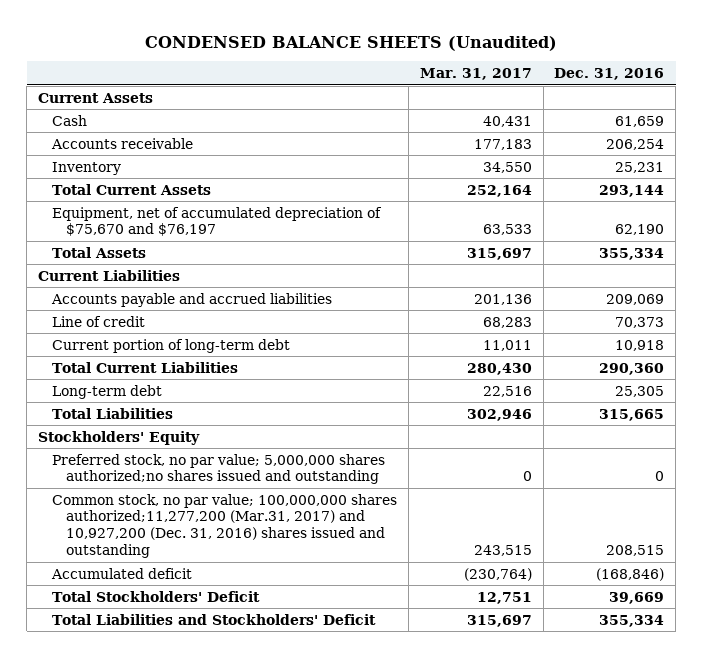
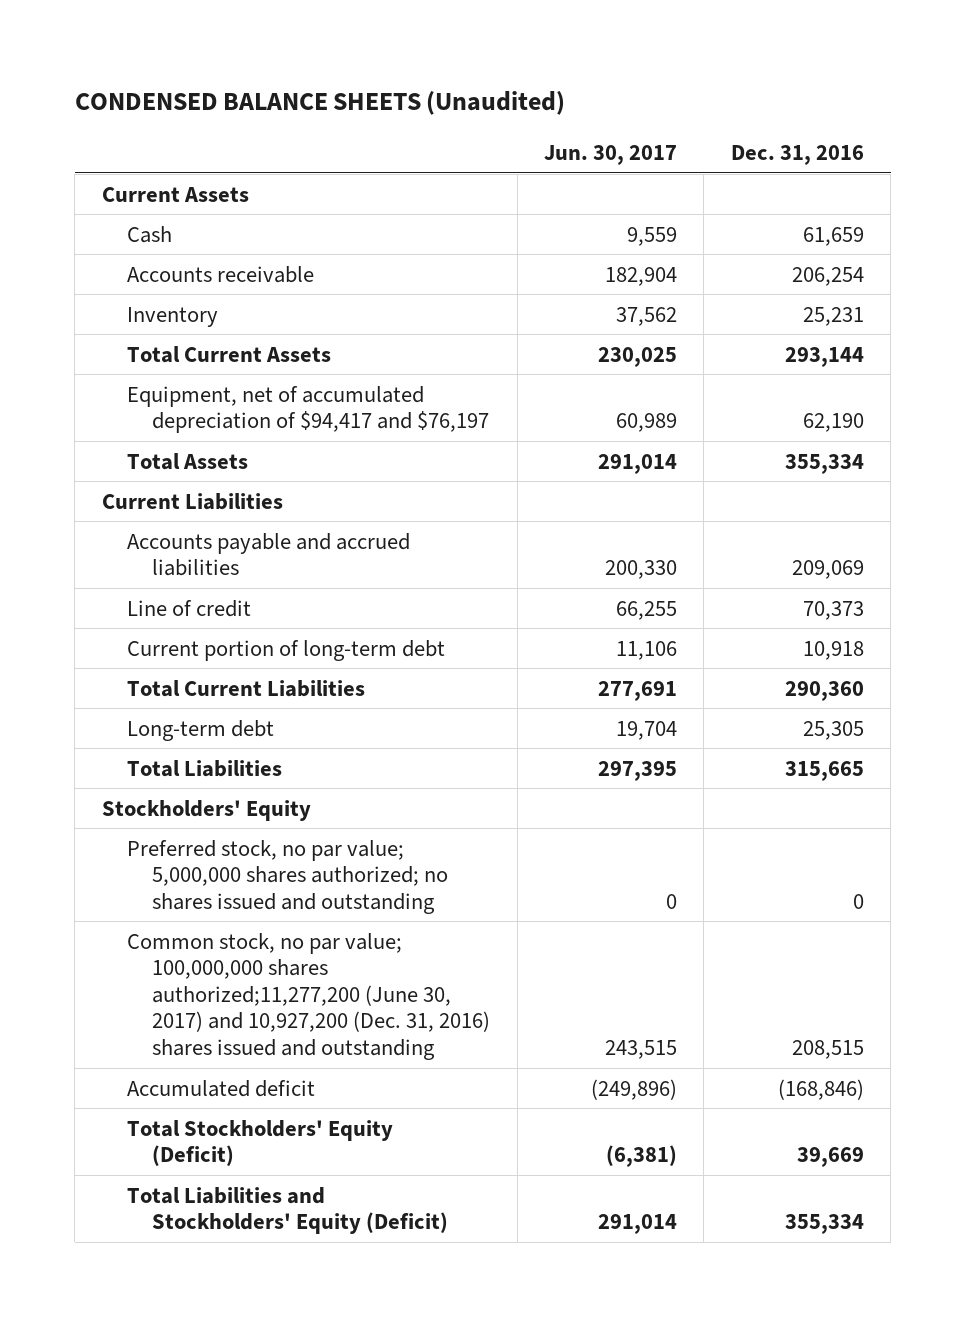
[419,67,532,80] Mar. 31, 2017 -> none
none -> [544,144,678,165] Jun. 30, 2017
[52,206,383,237] Equipment, net of accumulated depreciation of $75,670 and $76,197 -> [127,385,490,434] Equipment, net of accumulated depreciation of $94,417 and $76,197
[52,453,386,485] Preferred stock, no par value; 5,000,000 shares authorized;no shares issued and outstanding -> [127,839,449,914] Preferred stock, no par value; 5,000,000 shares authorized; no shares issued and outstanding
[52,493,398,559] Common stock, no par value; 100,000,000 shares authorized;11,277,200 (Mar.31, 2017) and 10,927,200 (Dec. 31, 2016) shares issued and outstanding -> [127,932,491,1060] Common stock, no par value; 100,000,000 shares authorized;11,277,200 (June 30, 2017) and 10,927,200 (Dec. 31, 2016) shares issued and outstanding
[52,590,261,602] Total Stockholders' Deficit -> [127,1119,394,1167] Total Stockholders' Equity (Deficit)
[52,613,377,625] Total Liabilities and Stockholders' Deficit -> [127,1186,449,1235] Total Liabilities and Stockholders' Equity (Deficit)

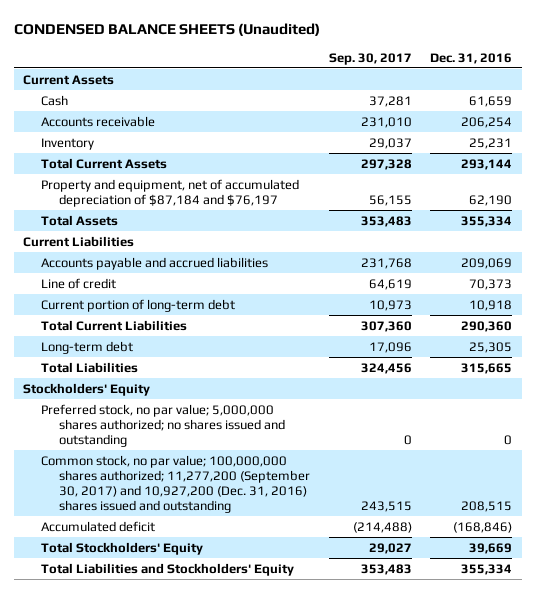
[544,144,678,165] Jun. 30, 2017 -> none
none -> [328,52,412,65] Sep. 30, 2017
[127,385,490,434] Equipment, net of accumulated depreciation of $94,417 and $76,197 -> [40,178,299,207] Property and equipment, net of accumulated depreciation of $87,184 and $76,197
[127,932,491,1060] Common stock, no par value; 100,000,000 shares authorized;11,277,200 (June 30, 2017) and 10,927,200 (Dec. 31, 2016) shares issued and outstanding -> [40,454,310,514] Common stock, no par value; 100,000,000 shares authorized; 11,277,200 (September 30, 2017) and 10,927,200 (Dec. 31, 2016) shares issued and outstanding
[127,1119,394,1167] Total Stockholders' Equity (Deficit) -> [40,541,203,555] Total Stockholders' Equity
[127,1186,449,1235] Total Liabilities and Stockholders' Equity (Deficit) -> [40,562,294,576] Total Liabilities and Stockholders' Equity

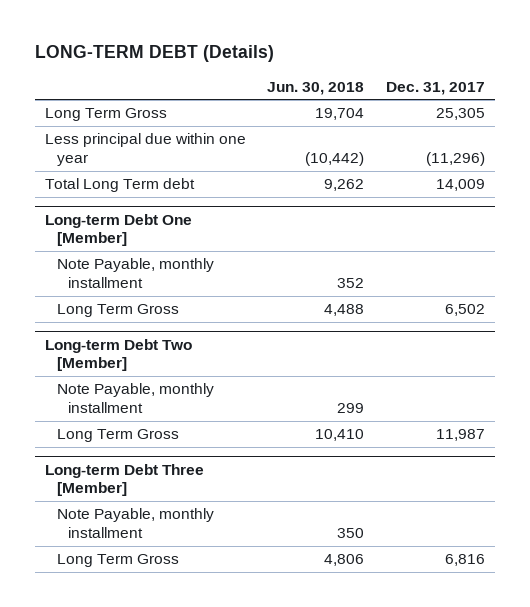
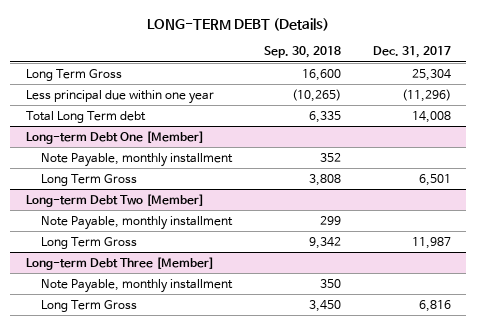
[267,81,365,95] Jun. 30, 2018 -> none
none -> [264,46,342,59] Sep. 30, 2018
[435,108,485,121] 25,305 -> [411,68,451,81] 25,304
[435,179,485,192] 14,009 -> [411,110,451,123] 14,008
[444,304,485,317] 6,502 -> [418,173,451,186] 6,501

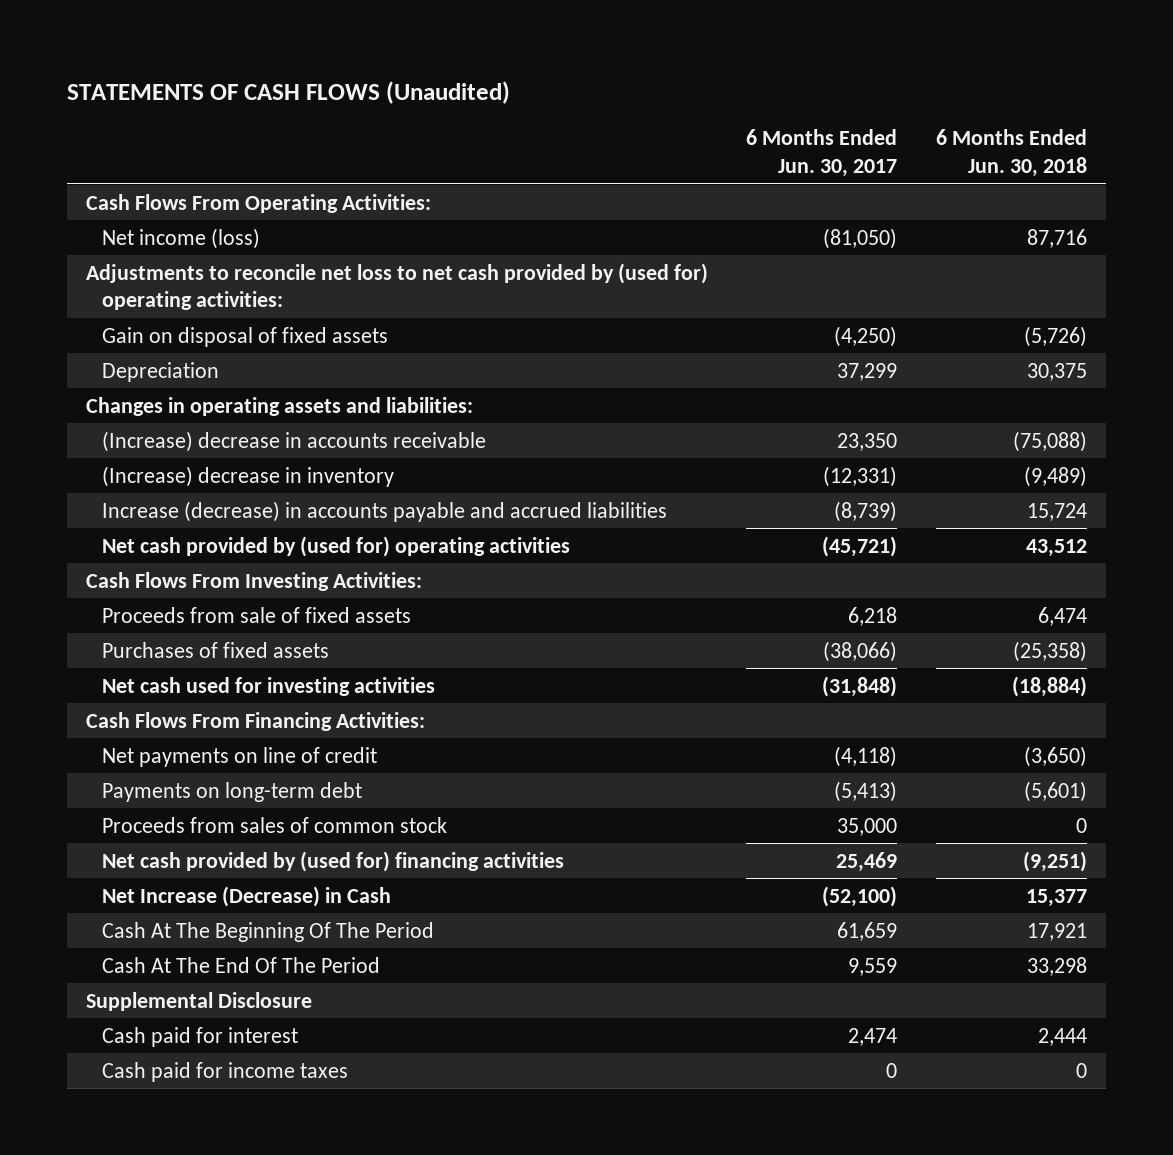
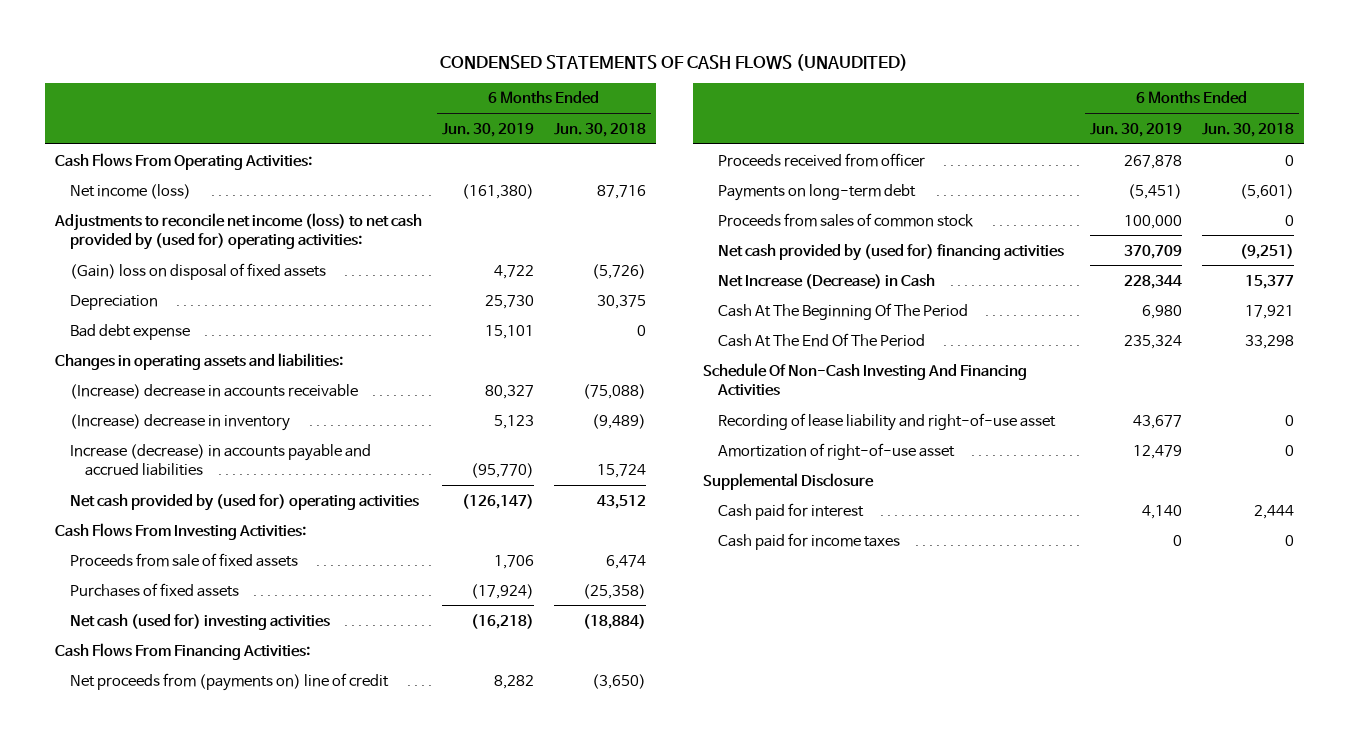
[66,80,510,104] STATEMENTS OF CASH FLOWS (Unaudited) -> [440,53,909,71] CONDENSED STATEMENTS OF CASH FLOWS (UNAUDITED)
[746,129,898,177] 6 Months Ended Jun. 30, 2017 -> none
none -> [441,122,534,137] Jun. 30, 2019
[85,262,708,310] Adjustments to reconcile net loss to net cash provided by (used for) operating activities: -> [53,212,422,250] Adjustments to reconcile net income (loss) to net cash provided by (used for) operating activities:
[102,326,389,347] Gain on disposal of fixed assets -> [69,262,326,280] (Gain) loss on disposal of fixed assets
none -> [69,323,190,340] Bad debt expense
[102,676,436,696] Net cash used for investing activities -> [69,613,330,630] Net cash (used for) investing activities
[102,746,378,767] Net payments on line of credit -> [69,672,389,691] Net proceeds from (payments on) line of credit
none -> [718,152,926,167] Proceeds received from officer
none -> [703,362,1028,396] Schedule Of Non-Cash Investing And Financing Activities
none -> [718,412,1057,431] Recording of lease liability and right-of-use asset
none -> [718,442,956,460] Amortization of right-of-use asset

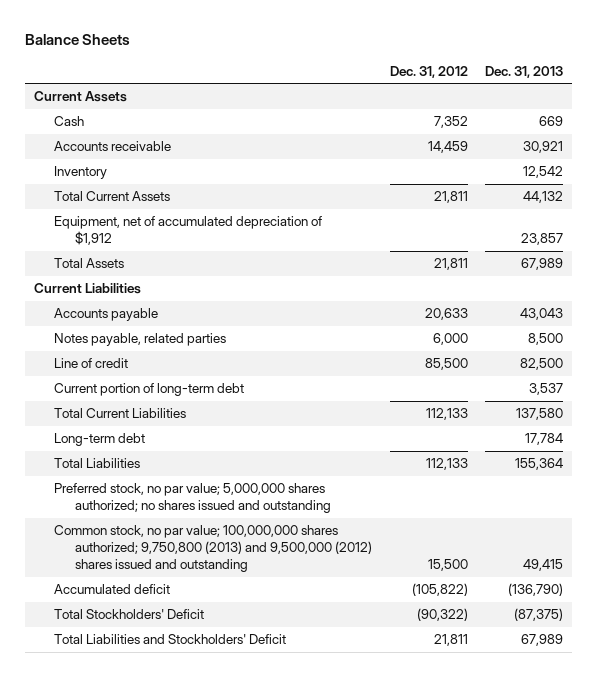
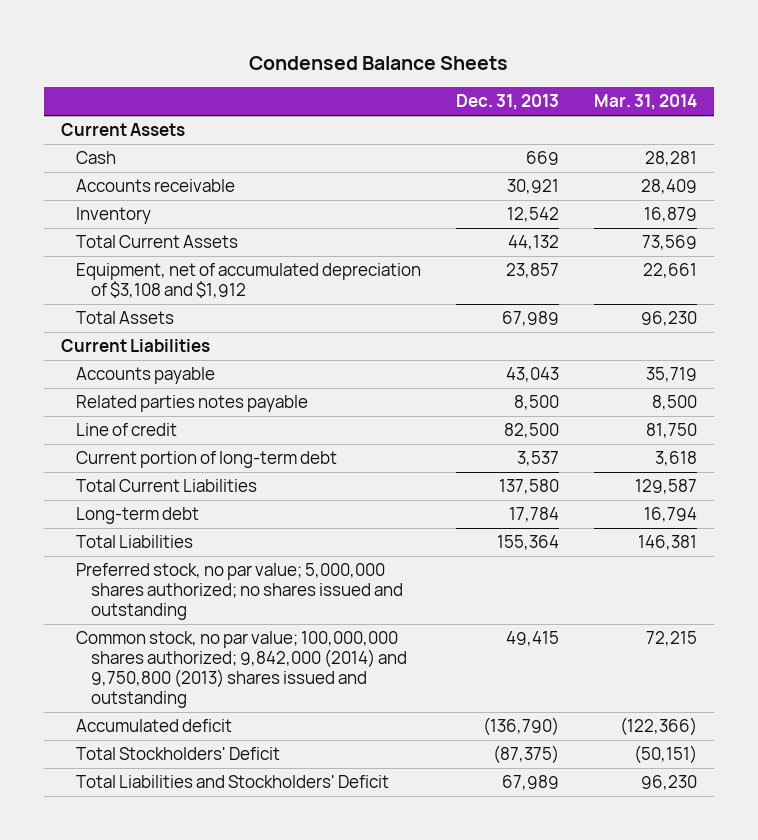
[24,34,130,46] Balance Sheets -> [248,56,508,71] Condensed Balance Sheets
[389,65,468,78] Dec. 31, 2012 -> none
none -> [593,94,697,111] Mar. 31, 2014
[54,216,323,246] Equipment, net of accumulated depreciation of $1,912 -> [75,263,421,299] Equipment, net of accumulated depreciation of $3,108 and $1,912
[54,333,227,347] Notes payable, related parties -> [75,395,308,413] Related parties notes payable
[54,525,373,573] Common stock, no par value; 100,000,000 shares authorized; 9,750,800 (2013) and 9,500,000 (2012) shares issued and outstanding -> [75,631,407,709] Common stock, no par value; 100,000,000 shares authorized; 9,842,000 (2014) and 9,750,800 (2013) shares issued and outstanding

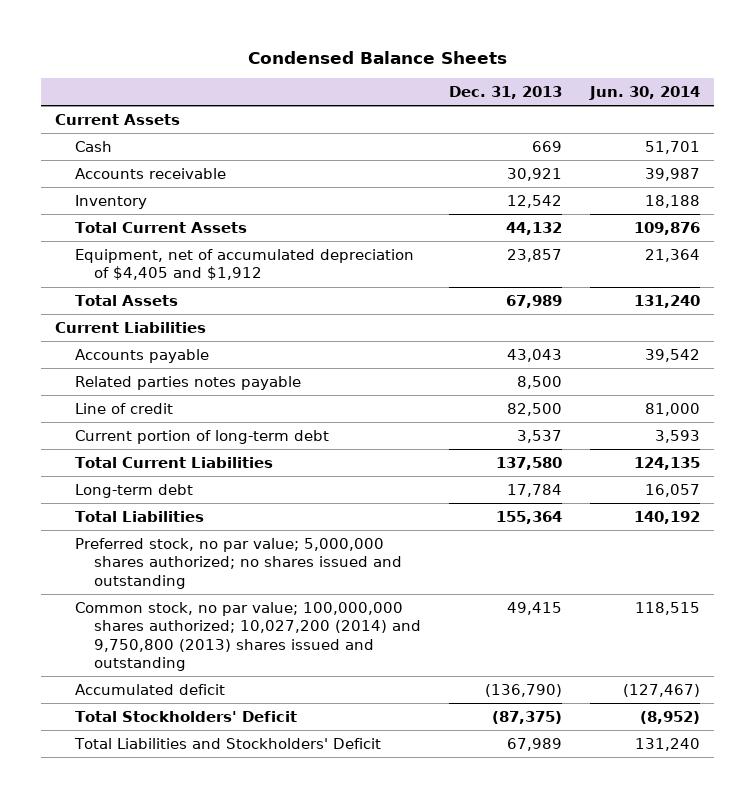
[593,94,697,111] Mar. 31, 2014 -> none
none -> [589,85,701,100] Jun. 30, 2014
[75,263,421,299] Equipment, net of accumulated depreciation of $3,108 and $1,912 -> [74,248,414,281] Equipment, net of accumulated depreciation of $4,405 and $1,912
[75,631,407,709] Common stock, no par value; 100,000,000 shares authorized; 9,842,000 (2014) and 9,750,800 (2013) shares issued and outstanding -> [74,601,422,672] Common stock, no par value; 100,000,000 shares authorized; 10,027,200 (2014) and 9,750,800 (2013) shares issued and outstanding

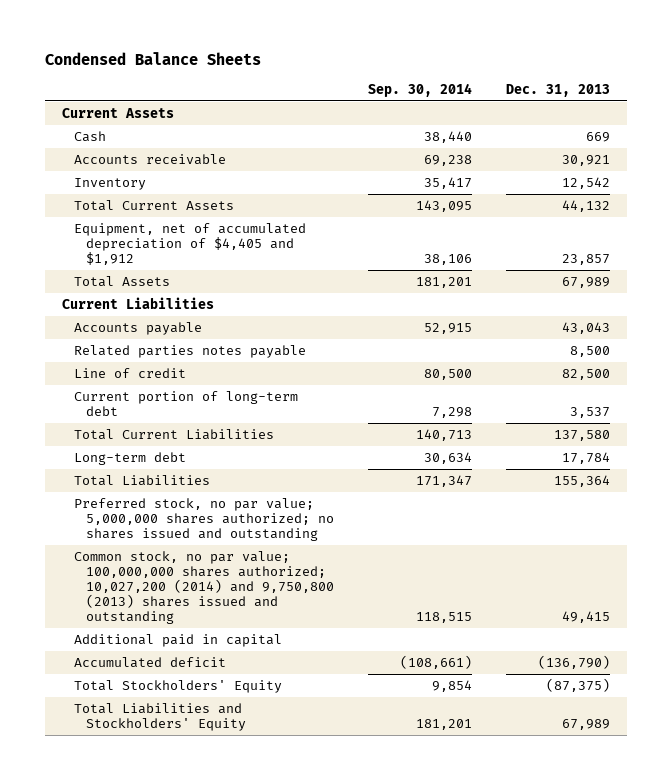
[589,85,701,100] Jun. 30, 2014 -> none
none -> [367,83,472,98] Sep. 30, 2014
none -> [73,633,282,647] Additional paid in capital
[74,710,297,722] Total Stockholders' Deficit -> [73,679,282,693] Total Stockholders' Equity
[73,737,381,749] Total Liabilities and Stockholders' Deficit -> [73,702,247,731] Total Liabilities and Stockholders' Equity

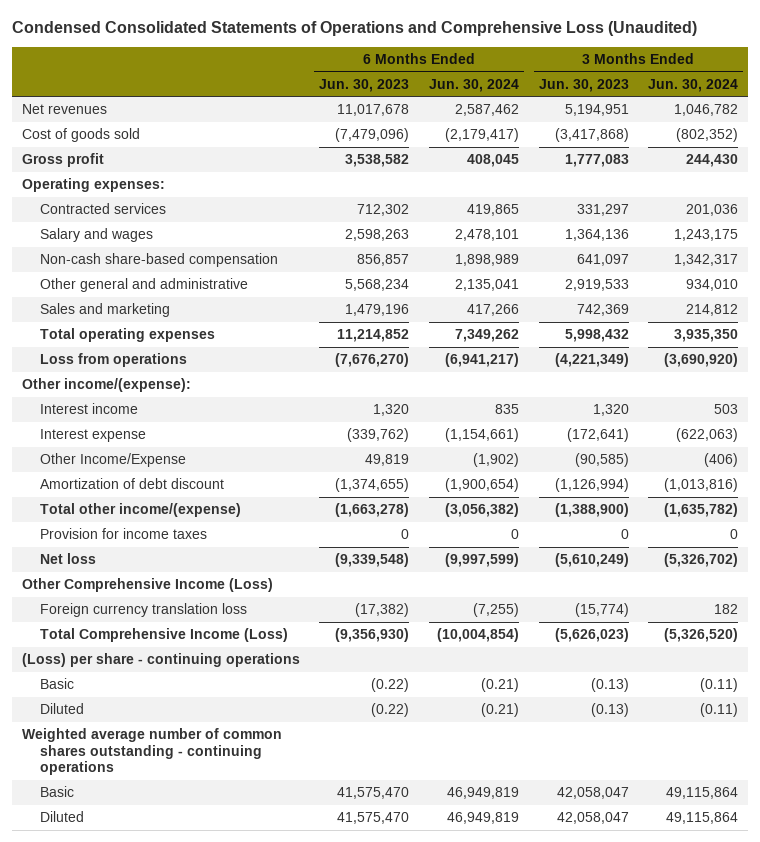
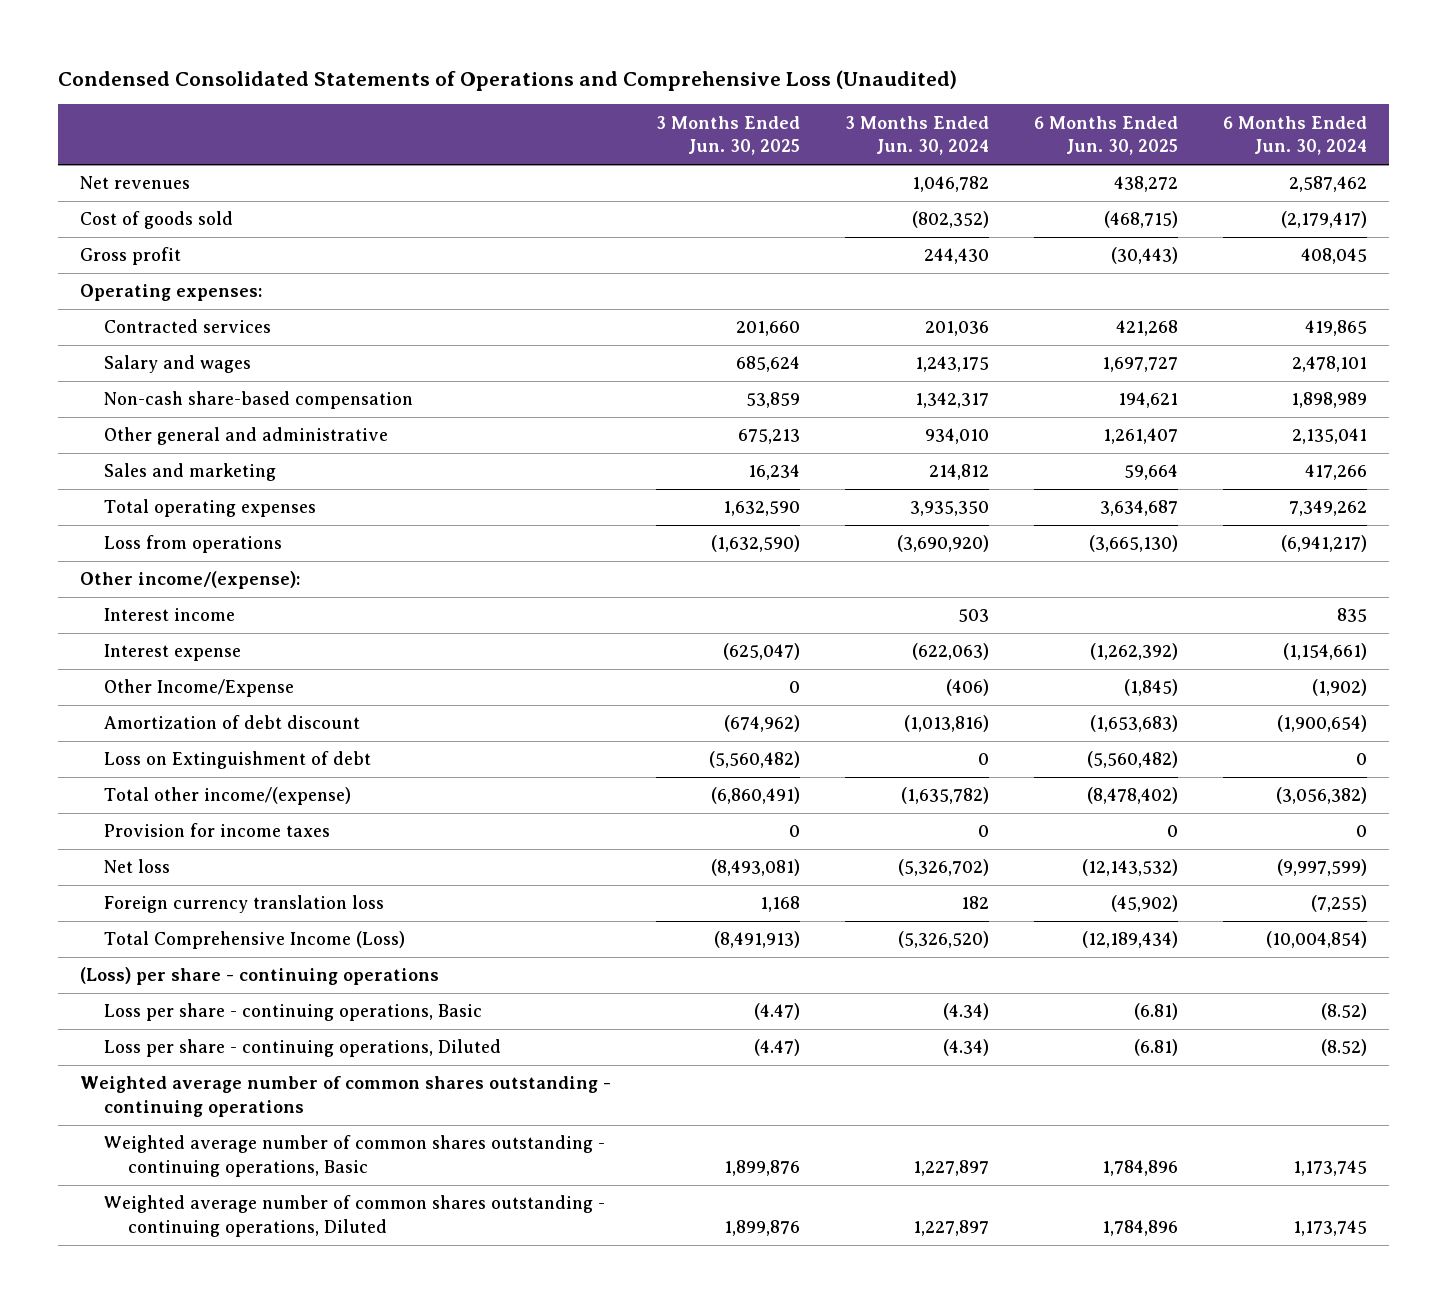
[319,78,410,92] Jun. 30, 2023 -> none
[538,78,629,92] Jun. 30, 2023 -> none
none -> [655,115,800,156] 3 Months Ended Jun. 30, 2025
none -> [1033,115,1178,156] 6 Months Ended Jun. 30, 2025
none -> [104,751,372,770] Loss on Extinguishment of debt
[21,578,273,593] Other Comprehensive Income (Loss) -> none
[39,678,74,690] Basic -> none
[39,703,84,715] Diluted -> none
none -> [104,1003,483,1022] Loss per share - continuing operations, Basic
none -> [104,1039,502,1058] Loss per share - continuing operations, Diluted
[39,786,74,798] Basic -> none
[39,811,84,823] Diluted -> none
none -> [104,1135,606,1178] Weighted average number of common shares outstanding - continuing operations, Basic
none -> [104,1195,606,1238] Weighted average number of common shares outstanding - continuing operations, Diluted

